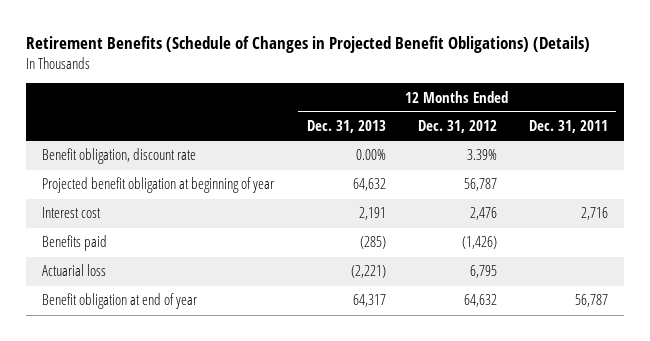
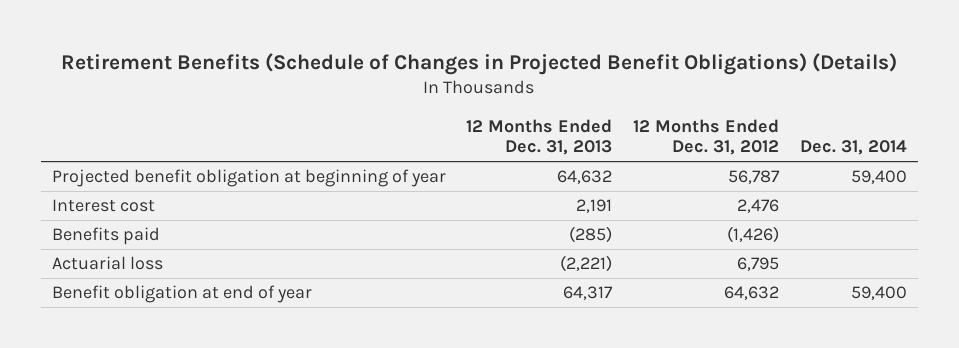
[528,120,608,134] Dec. 31, 2011 -> none
none -> [800,140,908,156] Dec. 31, 2014
[42,148,197,165] Benefit obligation, discount rate -> none

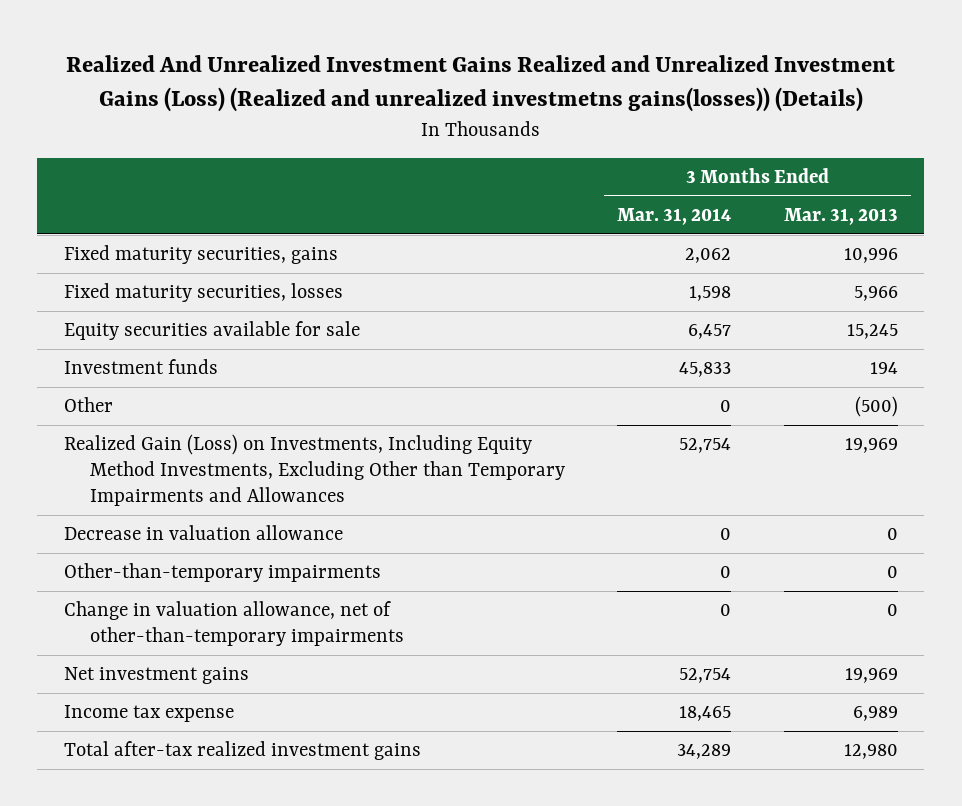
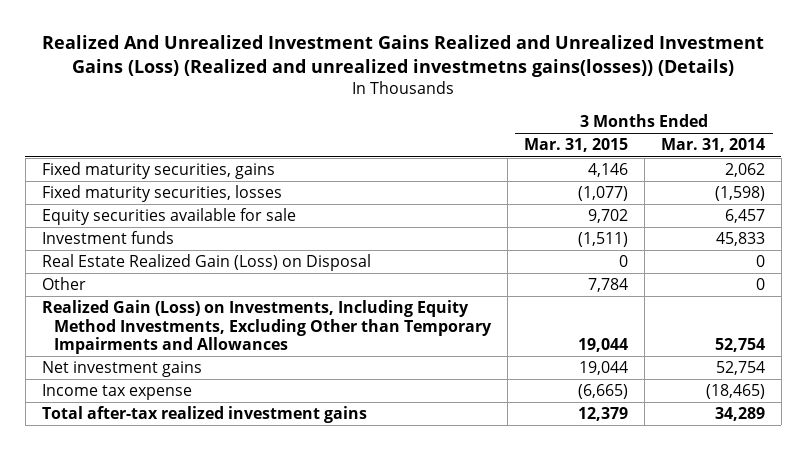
[783,208,898,226] Mar. 31, 2013 -> none
none -> [523,138,628,153] Mar. 31, 2015
[689,286,732,302] 1,598 -> [714,186,765,202] (1,598)
none -> [41,254,371,272] Real Estate Realized Gain (Loss) on Disposal
[63,525,343,541] Decrease in valuation allowance -> none
[63,563,381,583] Other-than-temporary impairments -> none
[63,601,404,647] Change in valuation allowance, net of other-than-temporary impairments -> none
[679,706,732,722] 18,465 -> [705,384,765,400] (18,465)

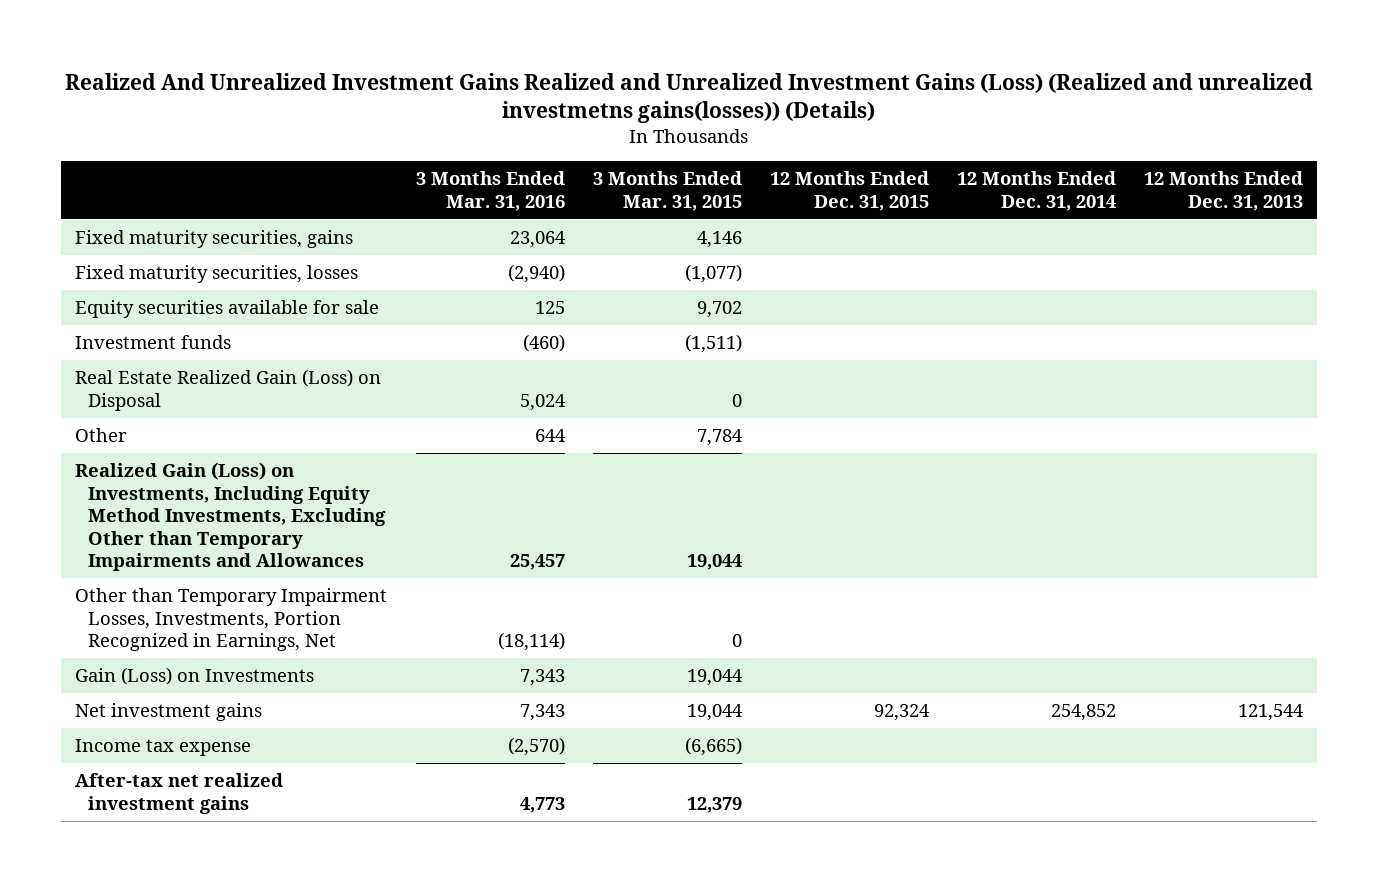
[660,138,765,153] Mar. 31, 2014 -> none
none -> [415,171,565,211] 3 Months Ended Mar. 31, 2016
none -> [770,171,930,211] 12 Months Ended Dec. 31, 2015
none -> [957,171,1117,211] 12 Months Ended Dec. 31, 2014
none -> [1144,171,1304,211] 12 Months Ended Dec. 31, 2013
none -> [75,588,388,652] Other than Temporary Impairment Losses, Investments, Portion Recognized in Earnings, Net
none -> [75,667,315,686] Gain (Loss) on Investments
[41,406,367,424] Total after-tax realized investment gains -> [75,773,284,814] After-tax net realized investment gains

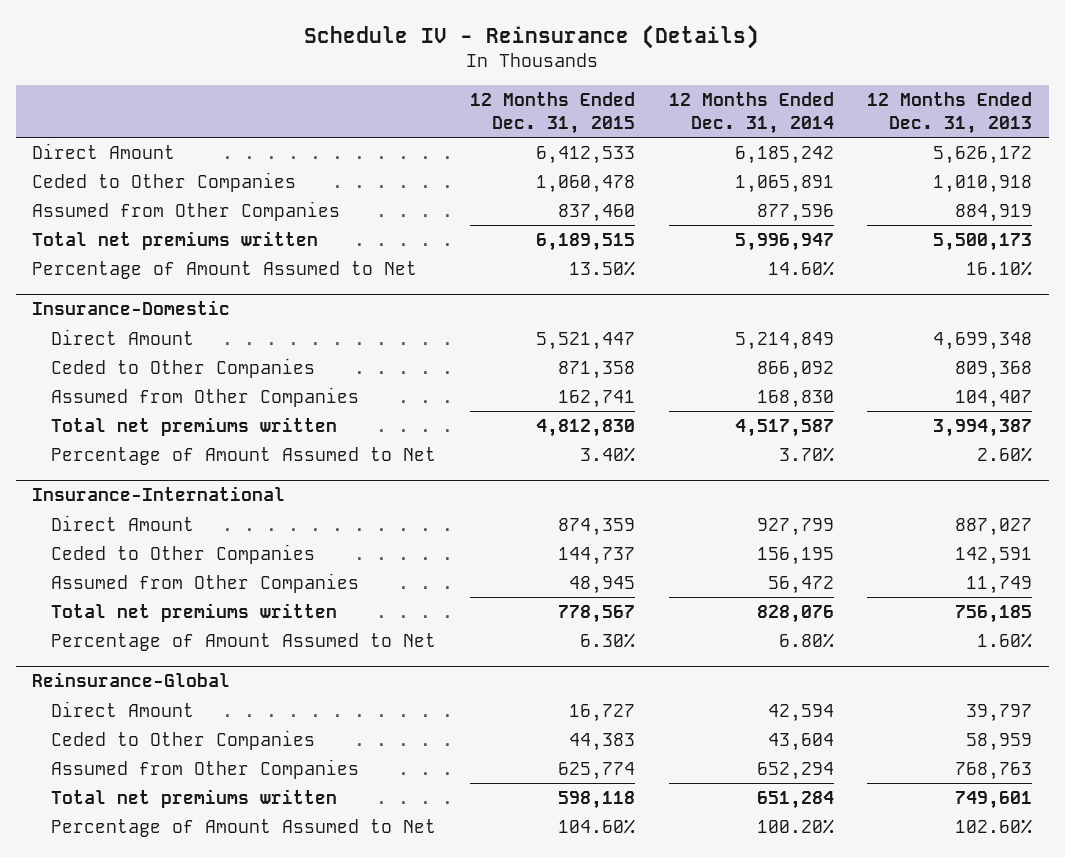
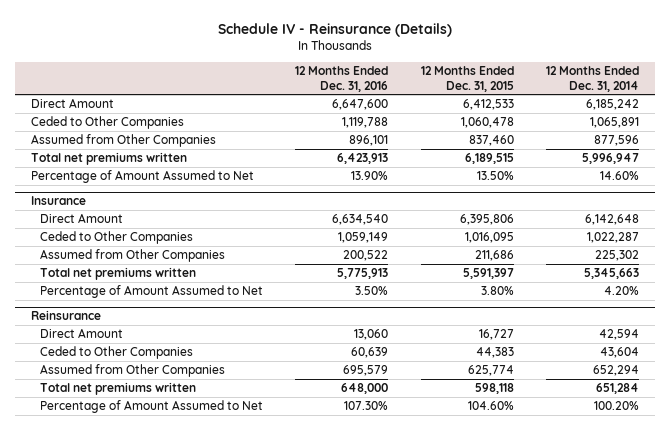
[867,91,1033,134] 12 Months Ended Dec. 31, 2013 -> none
none -> [295,66,389,92] 12 Months Ended Dec. 31, 2016
[32,486,286,502] Insurance-International -> none
[51,514,195,531] Direct Amount -> none
[51,543,316,564] Ceded to Other Companies -> none
[51,572,360,593] Assumed from Other Companies -> none
[51,602,338,622] Total net premiums written -> none
[51,632,437,651] Percentage of Amount Assumed to Net -> none
[32,300,231,316] Insurance-Domestic -> [31,196,87,206] Insurance
[535,331,635,350] 5,521,447 -> [459,214,514,226] 6,395,806
[734,331,834,350] 5,214,849 -> [585,214,640,226] 6,142,648
[557,360,635,379] 871,358 -> [464,232,514,244] 1,016,095
[756,360,834,379] 866,092 -> [587,232,640,244] 1,022,287
[557,389,635,408] 162,741 -> [474,250,514,262] 211,686
[756,389,834,408] 168,830 -> [595,250,640,262] 225,302
[535,418,635,437] 4,812,830 -> [462,268,514,280] 5,591,397
[734,418,834,437] 4,517,587 -> [584,268,640,280] 5,345,663
[579,446,635,462] 3.40% -> [480,286,514,296] 3.80%
[778,446,834,462] 3.70% -> [604,286,640,296] 4.20%
[32,672,231,688] Reinsurance-Global -> [31,310,102,321] Reinsurance

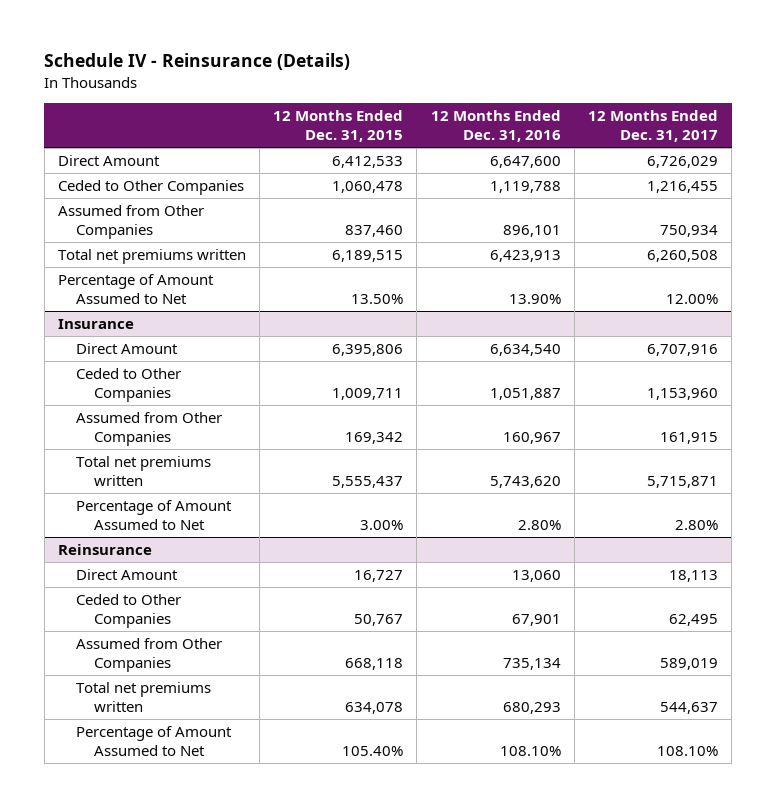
[546,66,640,92] 12 Months Ended Dec. 31, 2014 -> none
none -> [588,109,719,142] 12 Months Ended Dec. 31, 2017
[338,232,389,244] 1,059,149 -> [489,388,561,401] 1,051,887
[464,232,514,244] 1,016,095 -> [332,388,404,401] 1,009,711
[343,250,389,262] 200,522 -> [502,432,561,445] 160,967
[474,250,514,262] 211,686 -> [345,432,404,445] 169,342
[337,268,389,280] 5,775,913 -> [489,476,561,489] 5,743,620
[462,268,514,280] 5,591,397 -> [332,476,404,489] 5,555,437
[355,286,389,296] 3.50% -> [517,520,561,531] 2.80%
[480,286,514,296] 3.80% -> [360,520,404,531] 3.00%
[351,347,389,359] 60,639 -> [511,614,561,627] 67,901
[475,347,514,359] 44,383 -> [354,614,404,627] 50,767
[343,365,389,377] 695,579 -> [502,658,561,671] 735,134
[467,365,514,377] 625,774 -> [345,658,404,671] 668,118
[341,383,389,395] 648,000 -> [502,702,561,715] 680,293
[474,383,514,395] 598,118 -> [345,702,404,715] 634,078
[344,401,389,411] 107.30% -> [499,746,561,757] 108.10%
[467,401,514,411] 104.60% -> [342,746,404,757] 105.40%

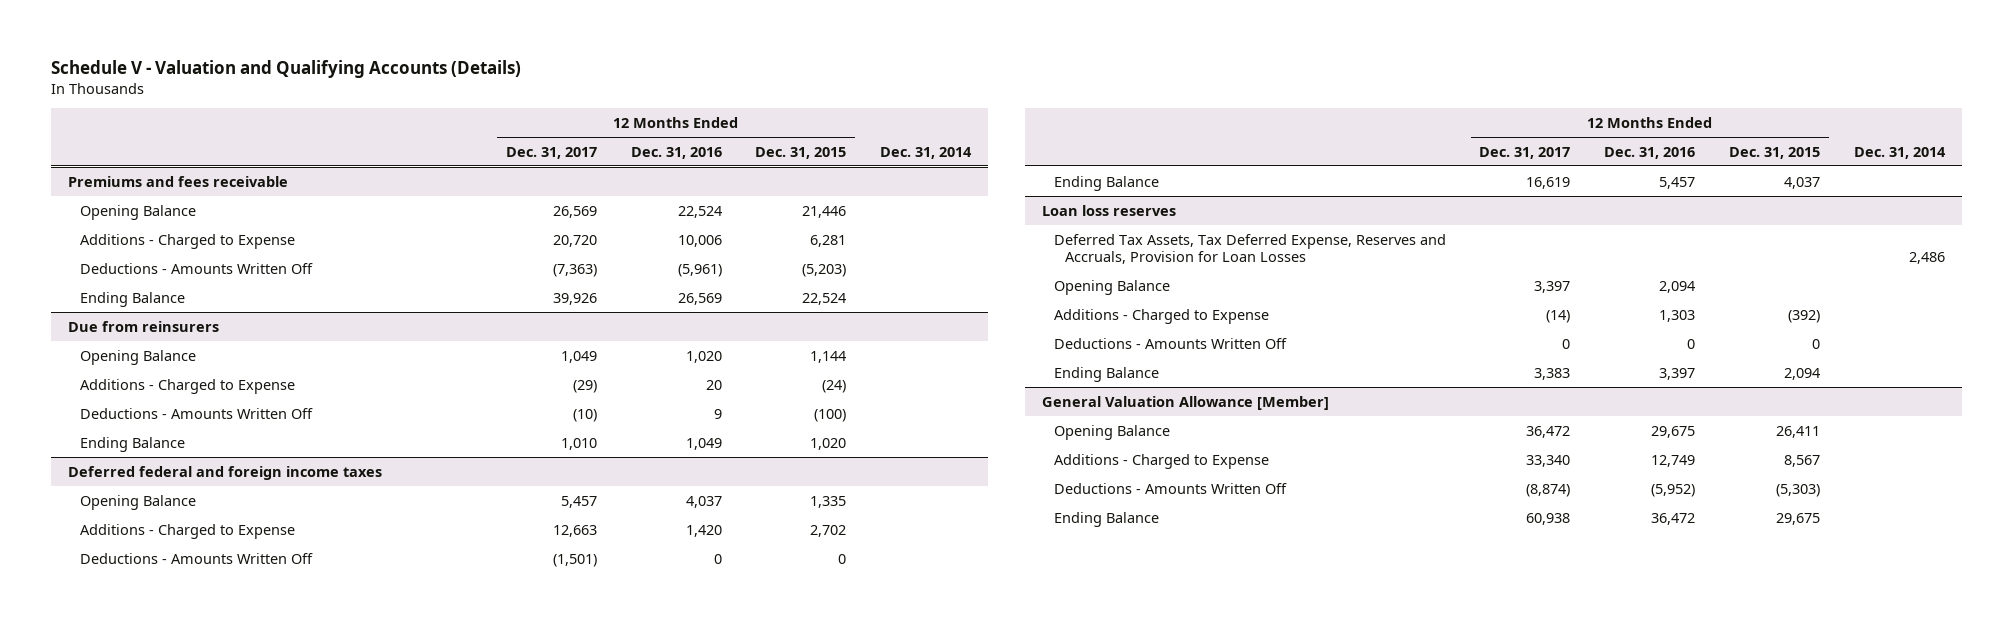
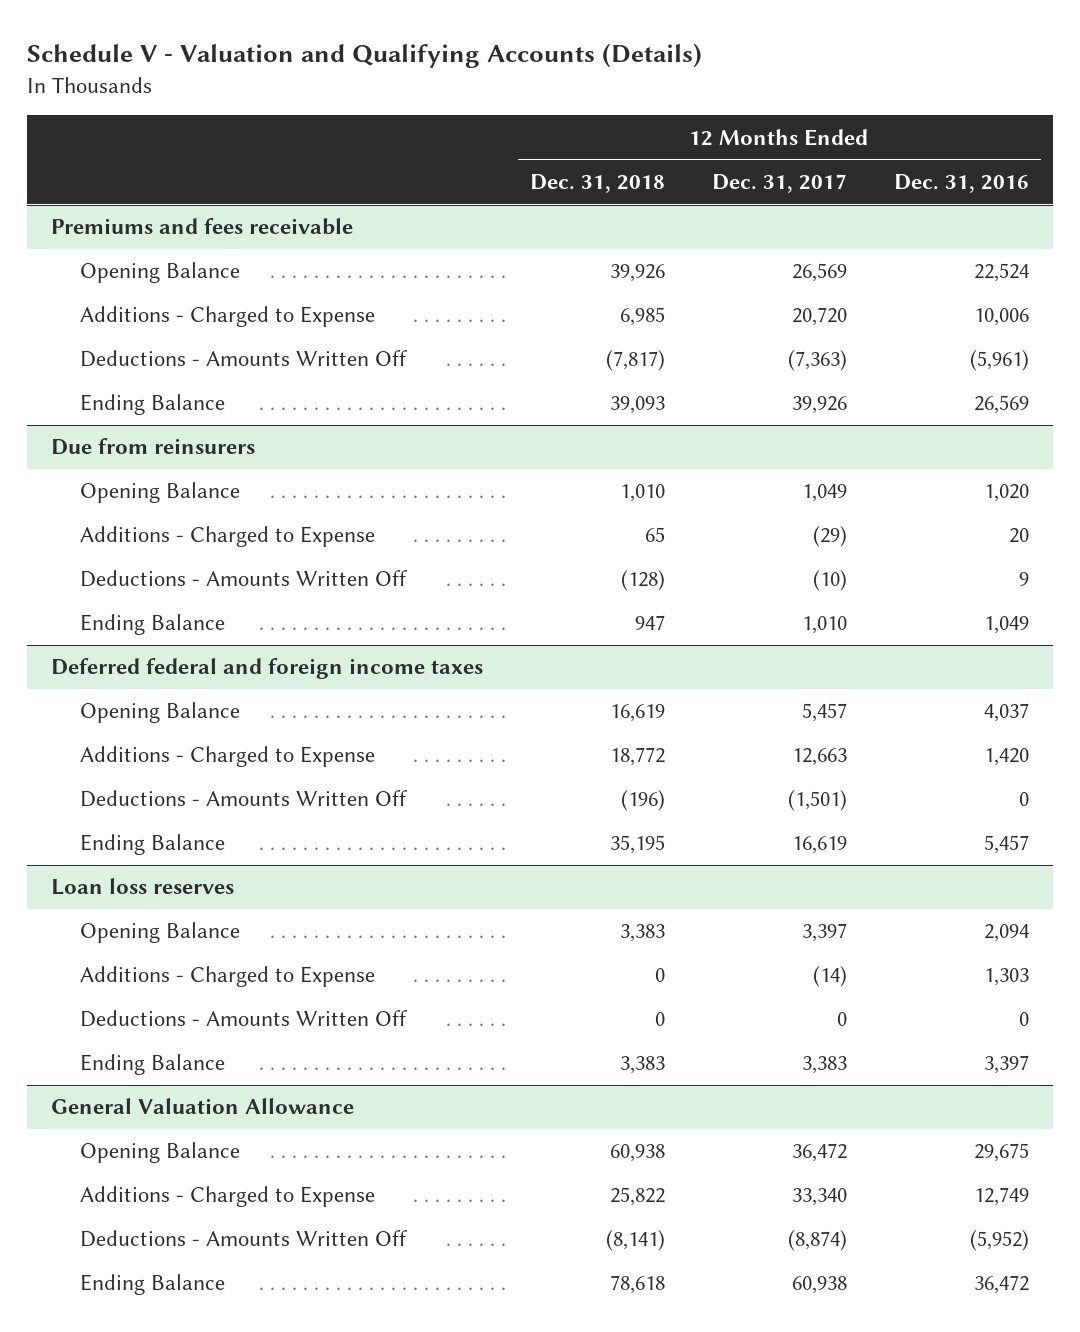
[755,146,847,159] Dec. 31, 2015 -> none
[880,146,973,159] Dec. 31, 2014 -> none
none -> [529,174,665,194] Dec. 31, 2018
[1053,233,1446,264] Deferred Tax Assets, Tax Deferred Expense, Reserves and Accruals, Provision for Loan Losses -> none
[1041,395,1329,410] General Valuation Allowance [Member] -> [50,1098,354,1115] General Valuation Allowance

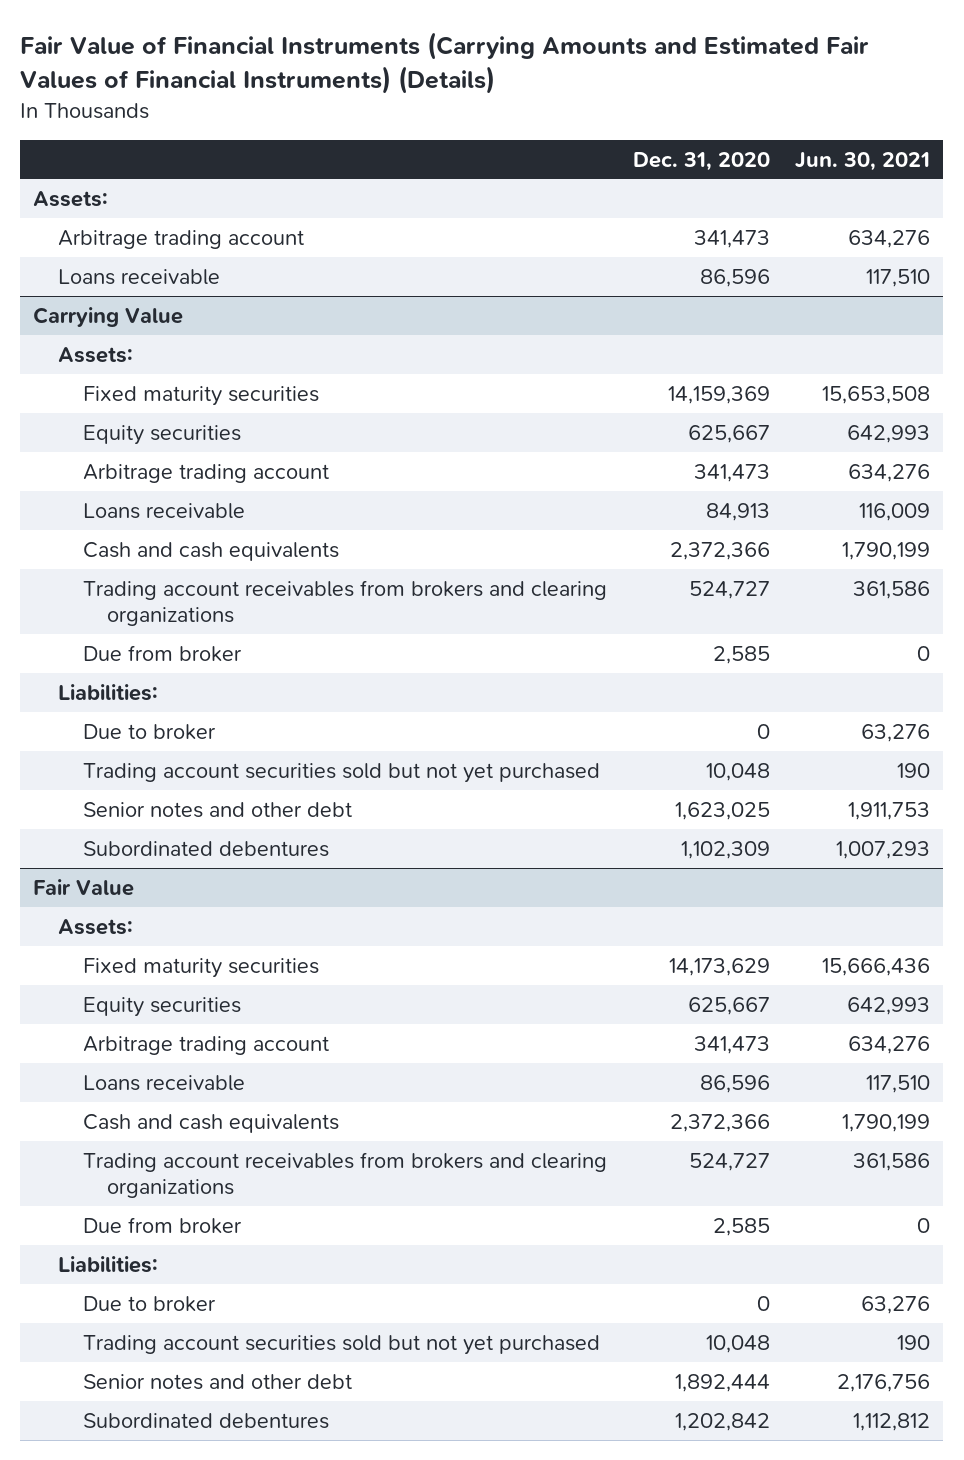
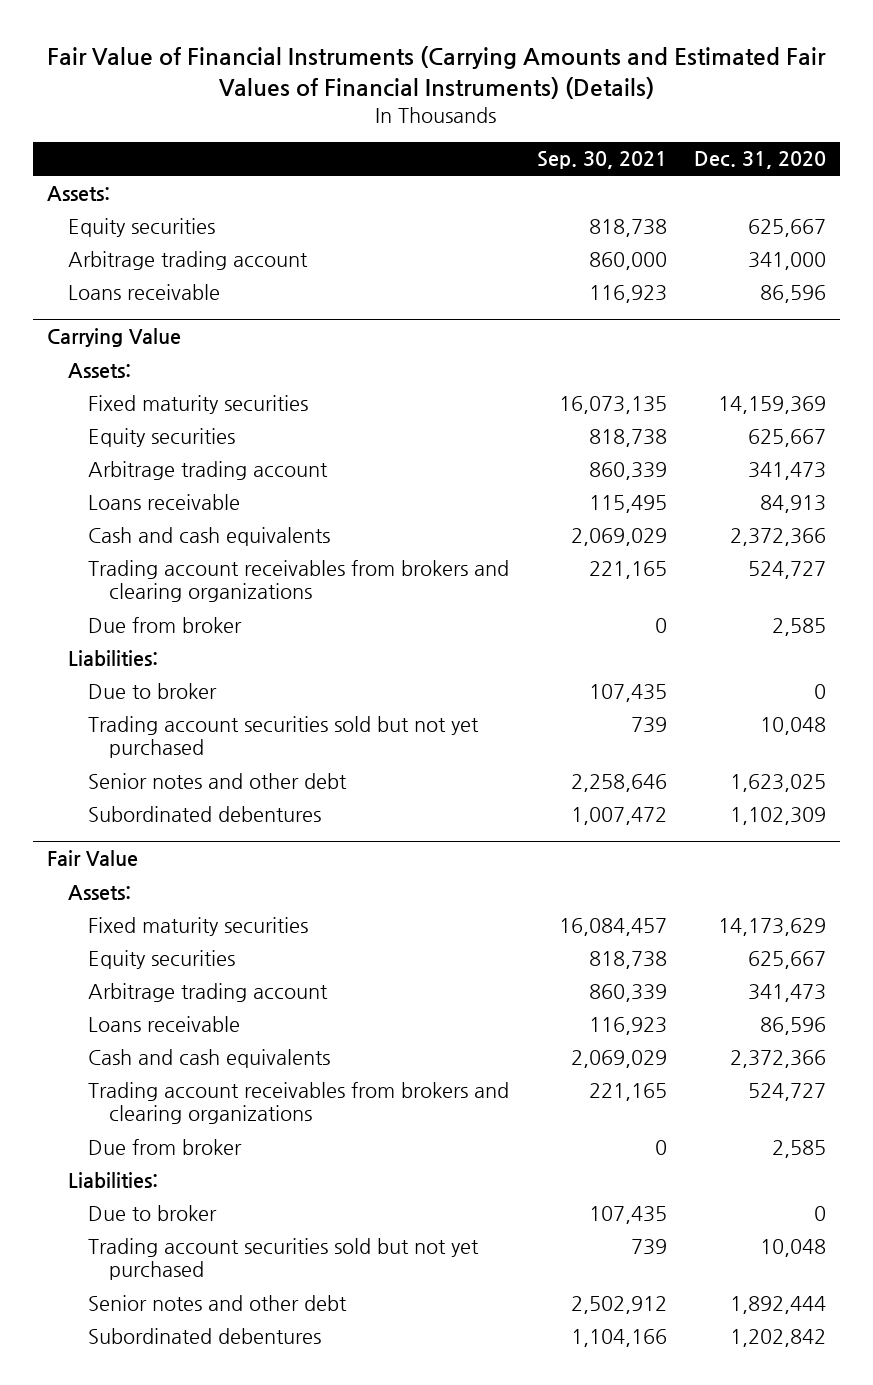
[795,151,931,171] Jun. 30, 2021 -> none
none -> [536,151,667,170] Sep. 30, 2021
none -> [67,217,215,237] Equity securities
[693,229,770,248] 341,473 -> [748,251,827,270] 341,000

